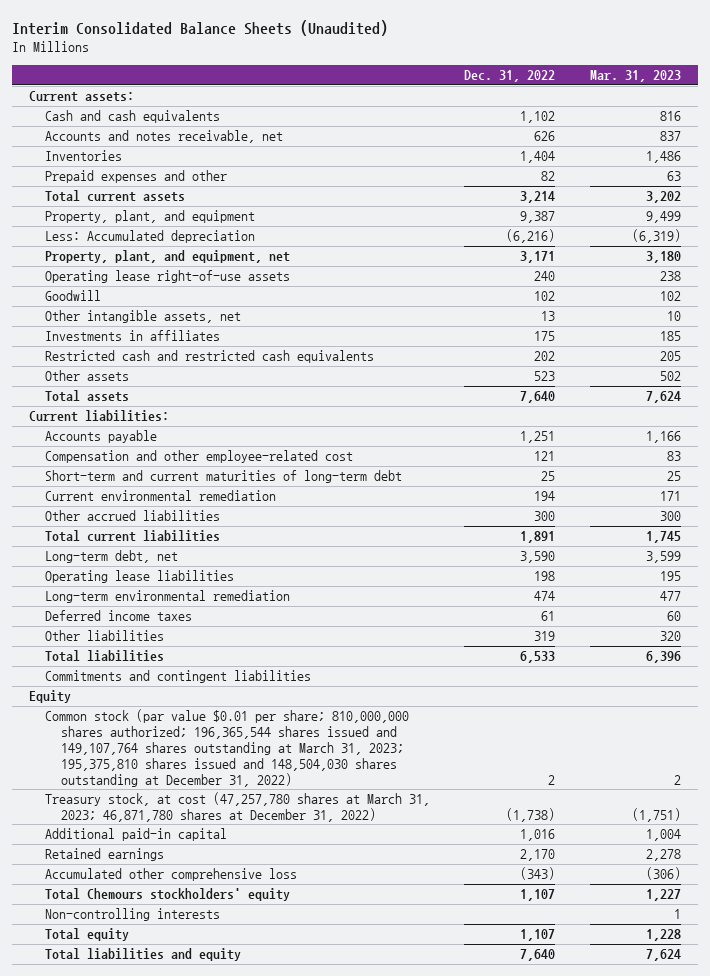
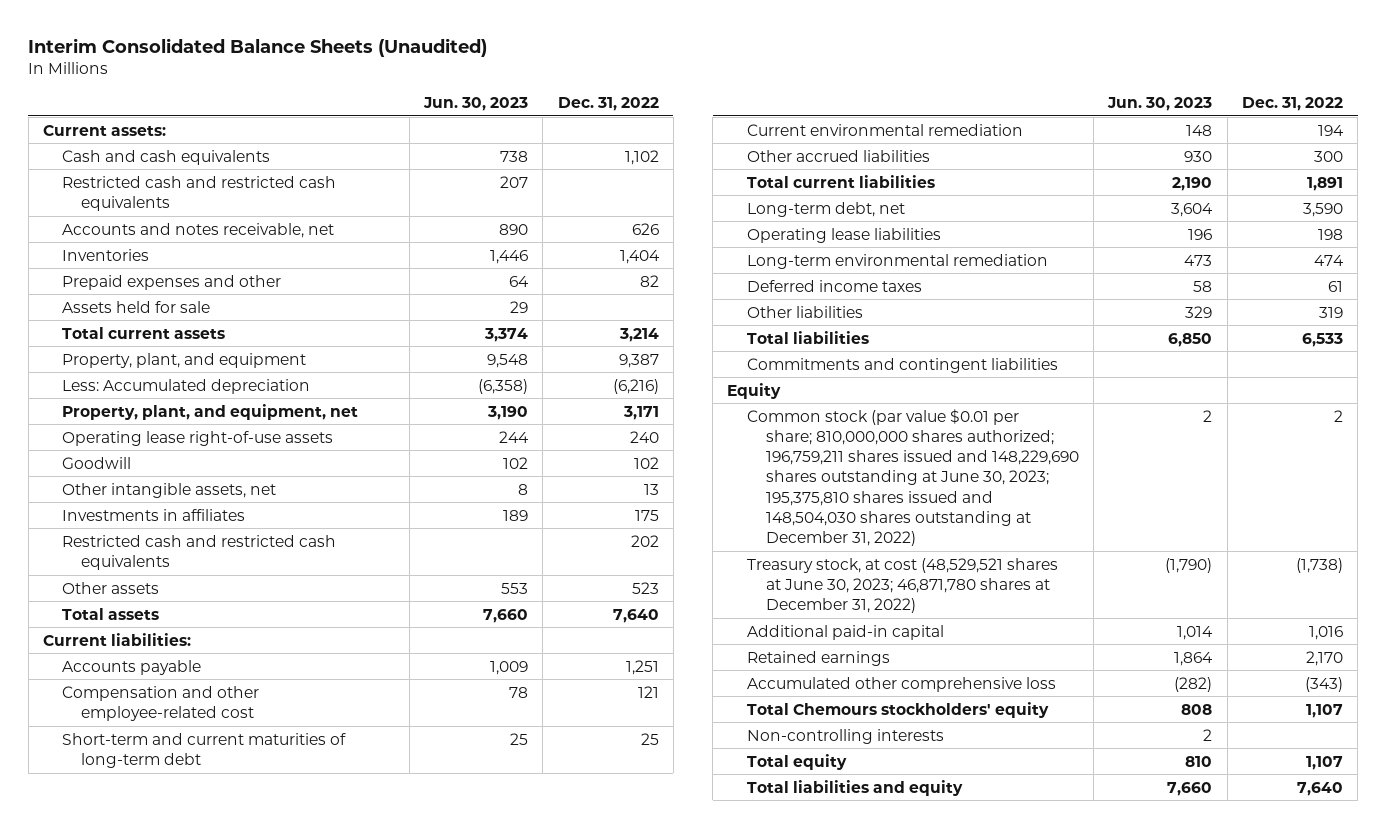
[589,70,681,83] Mar. 31, 2023 -> none
none -> [423,97,529,112] Jun. 30, 2023
none -> [62,175,337,211] Restricted cash and restricted cash equivalents
none -> [62,300,211,313] Assets held for sale
[44,709,409,787] Common stock (par value $0.01 per share; 810,000,000 shares authorized; 196,365,544 shares issued and 149,107,764 shares outstanding at March 31, 2023; 195,375,810 shares issued and 148,504,030 shares outstanding at December 31, 2022) -> [746,408,1079,547] Common stock (par value $0.01 per share; 810,000,000 shares authorized; 196,759,211 shares issued and 148,229,690 shares outstanding at June 30, 2023; 195,375,810 shares issued and 148,504,030 shares outstanding at December 31, 2022)
[44,792,430,823] Treasury stock, at cost (47,257,780 shares at March 31, 2023; 46,871,780 shares at December 31, 2022) -> [746,557,1058,614] Treasury stock, at cost (48,529,521 shares at June 30, 2023; 46,871,780 shares at December 31, 2022)

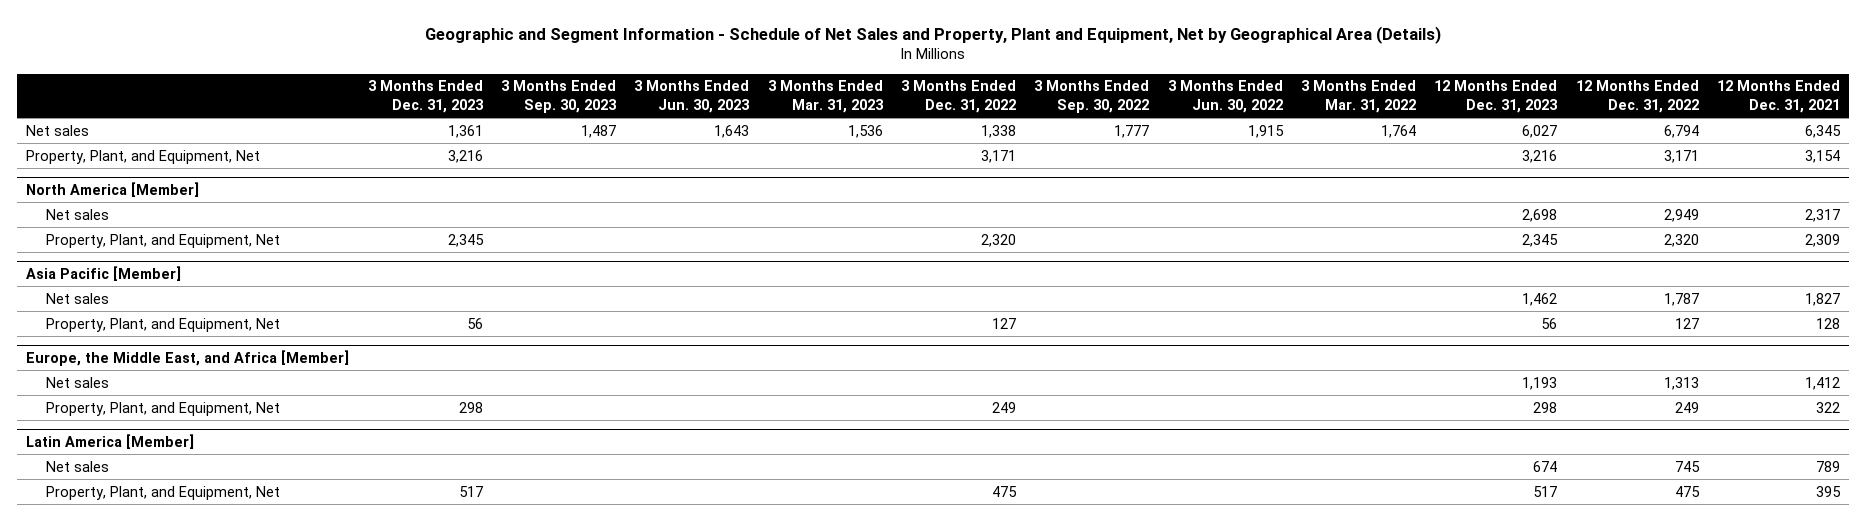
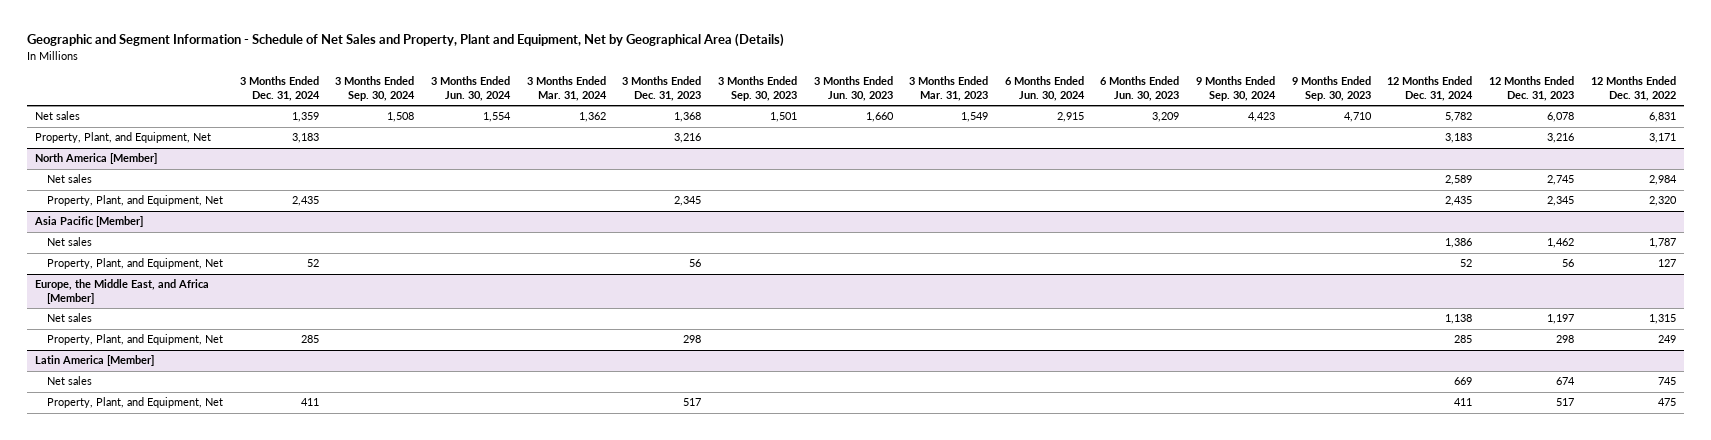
[901,80,1017,113] 3 Months Ended Dec. 31, 2022 -> none
[1034,80,1150,113] 3 Months Ended Sep. 30, 2022 -> none
[1167,80,1283,113] 3 Months Ended Jun. 30, 2022 -> none
[1301,80,1417,113] 3 Months Ended Mar. 31, 2022 -> none
[1716,80,1840,113] 12 Months Ended Dec. 31, 2021 -> none
none -> [239,76,320,101] 3 Months Ended Dec. 31, 2024
none -> [335,76,416,101] 3 Months Ended Sep. 30, 2024
none -> [431,76,512,101] 3 Months Ended Jun. 30, 2024
none -> [526,76,607,101] 3 Months Ended Mar. 31, 2024
none -> [1004,76,1085,101] 6 Months Ended Jun. 30, 2024
none -> [1100,76,1180,101] 6 Months Ended Jun. 30, 2023
none -> [1196,76,1277,101] 9 Months Ended Sep. 30, 2024
none -> [1291,76,1371,101] 9 Months Ended Sep. 30, 2023
none -> [1387,76,1474,101] 12 Months Ended Dec. 31, 2024
[447,124,483,138] 1,361 -> [674,112,702,123] 1,368
[581,124,617,138] 1,487 -> [769,112,797,123] 1,501
[714,124,750,138] 1,643 -> [865,112,894,123] 1,660
[847,124,883,138] 1,536 -> [961,112,989,123] 1,549
[1522,124,1558,138] 6,027 -> [1546,112,1574,123] 6,078
[1663,124,1699,138] 6,794 -> [1648,112,1676,123] 6,831
[1522,208,1558,222] 2,698 -> [1546,175,1574,186] 2,745
[1663,208,1699,222] 2,949 -> [1648,175,1677,186] 2,984
[1522,376,1558,390] 1,193 -> [1546,314,1574,325] 1,197
[1663,376,1699,390] 1,313 -> [1648,314,1676,325] 1,315

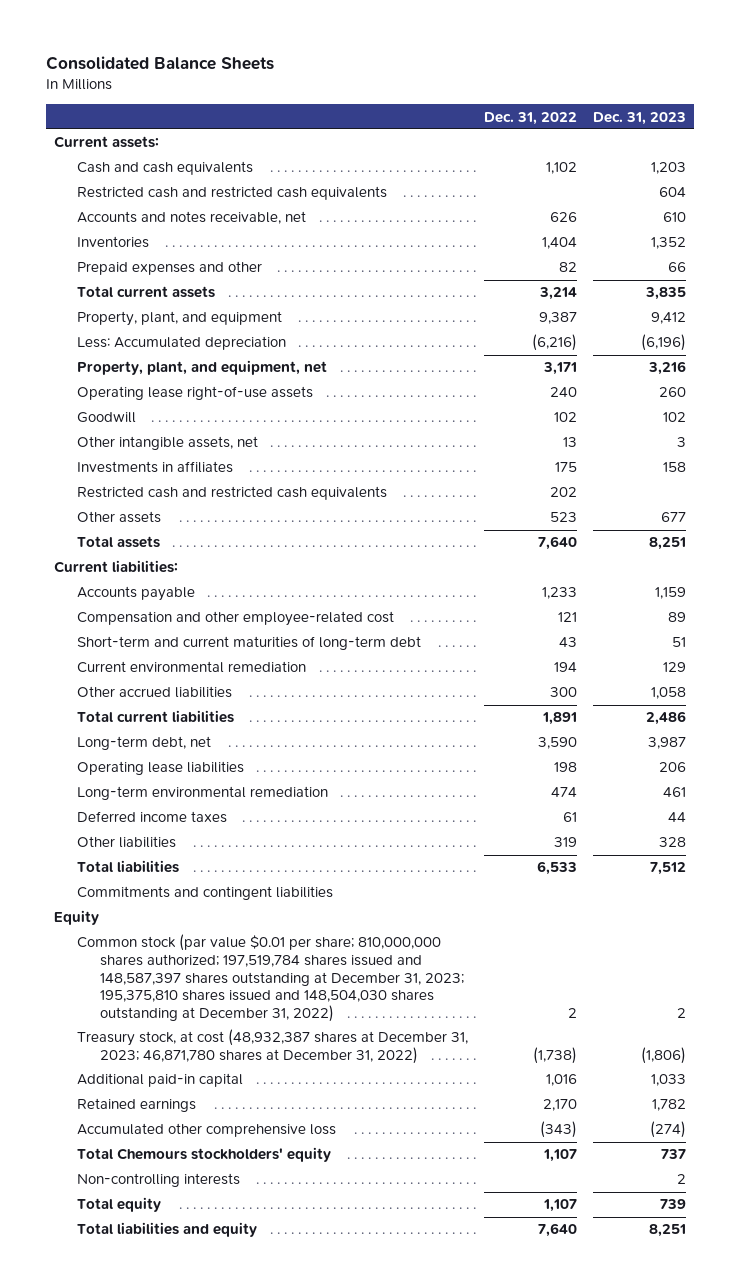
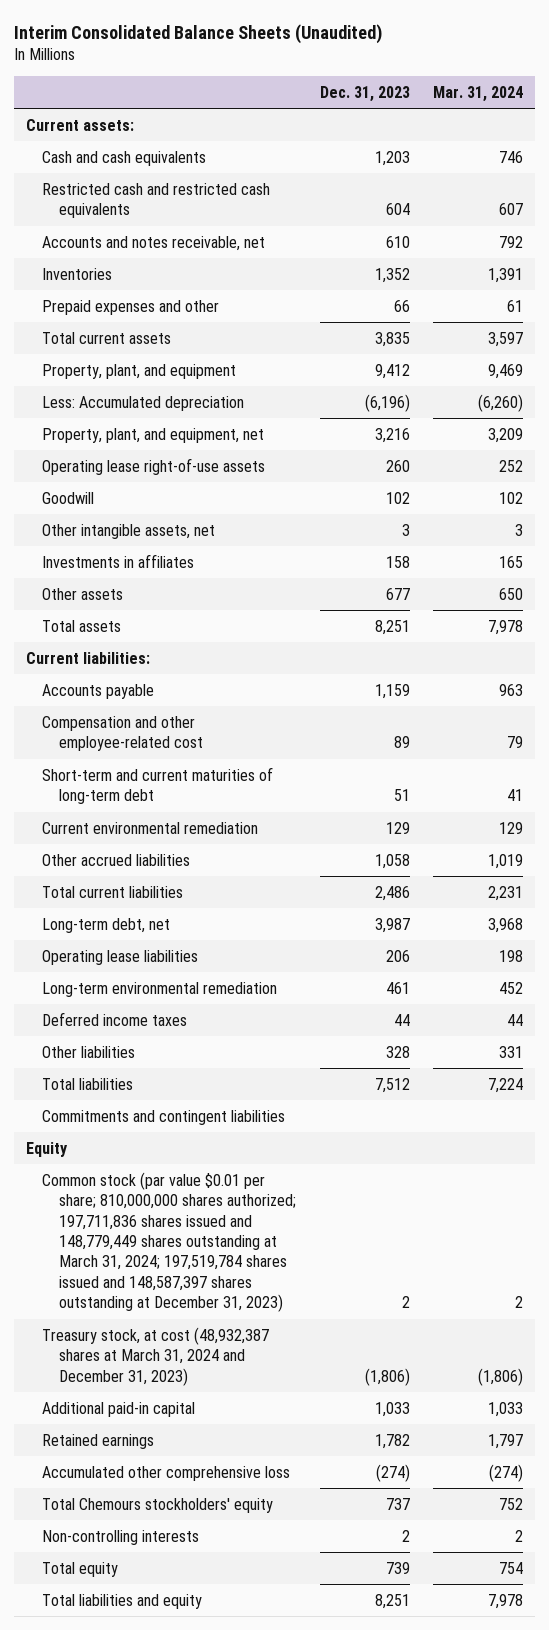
[46,56,275,71] Consolidated Balance Sheets -> [14,23,383,44] Interim Consolidated Balance Sheets (Unaudited)
[484,111,578,125] Dec. 31, 2022 -> none
none -> [432,85,523,102] Mar. 31, 2024
[77,486,388,501] Restricted cash and restricted cash equivalents -> none
[77,934,464,1022] Common stock (par value $0.01 per share; 810,000,000 shares authorized; 197,519,784 shares issued and 148,587,397 shares outstanding at December 31, 2023; 195,375,810 shares issued and 148,504,030 shares outstanding at December 31, 2022) -> [42,1171,297,1313] Common stock (par value $0.01 per share; 810,000,000 shares authorized; 197,711,836 shares issued and 148,779,449 shares outstanding at March 31, 2024; 197,519,784 shares issued and 148,587,397 shares outstanding at December 31, 2023)
[77,1029,469,1065] Treasury stock, at cost (48,932,387 shares at December 31, 2023; 46,871,780 shares at December 31, 2022) -> [42,1326,270,1386] Treasury stock, at cost (48,932,387 shares at March 31, 2024 and December 31, 2023)

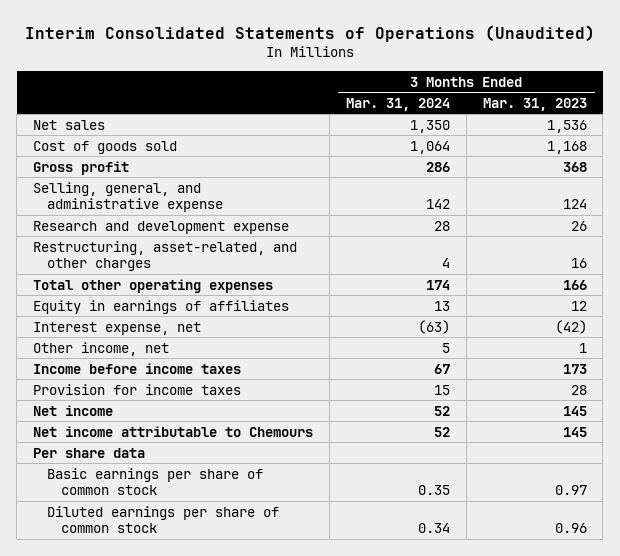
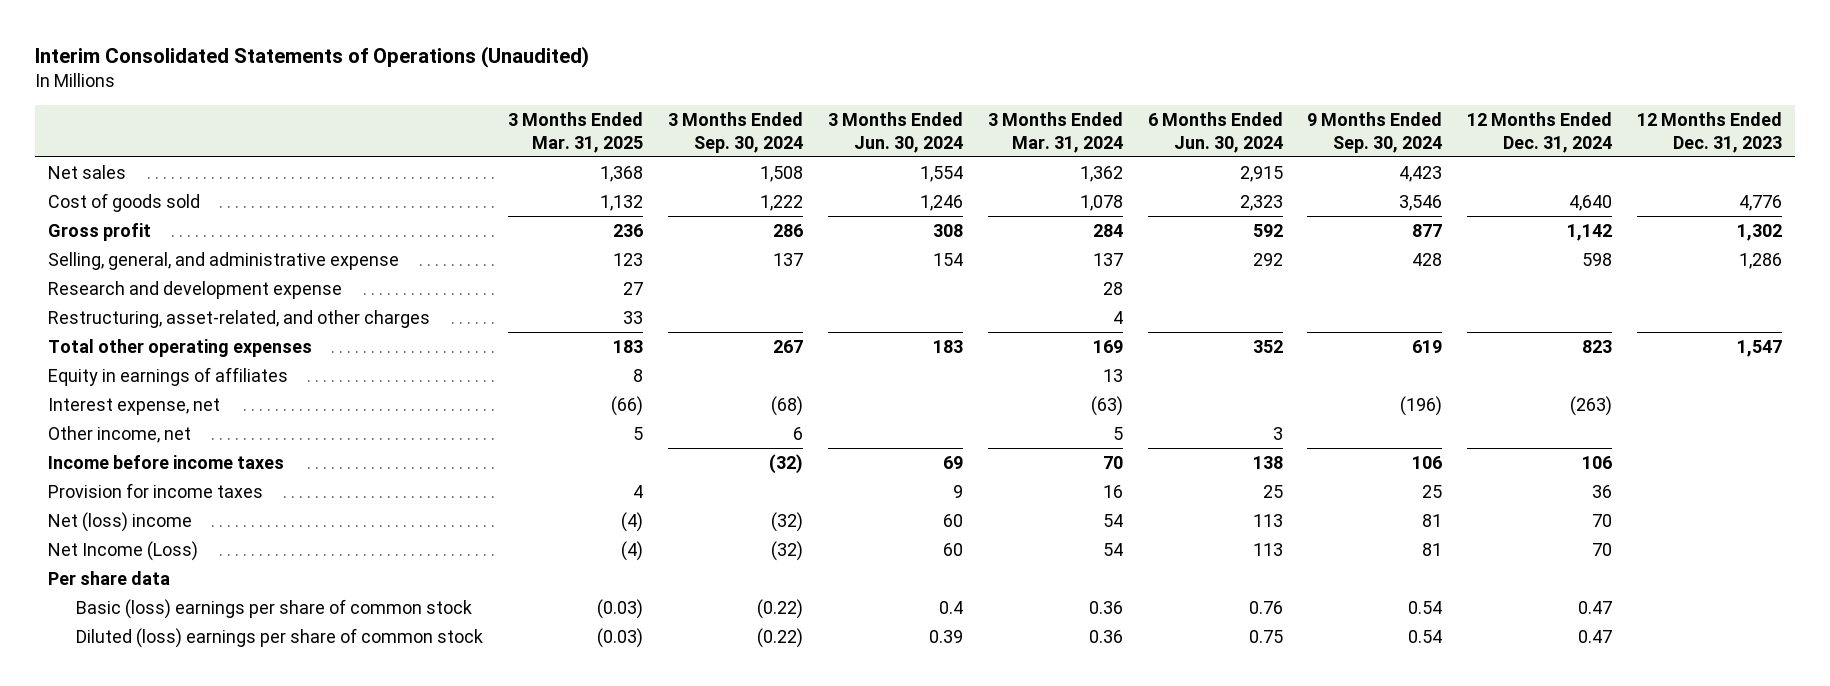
[482,97,587,111] Mar. 31, 2023 -> none
none -> [507,111,643,153] 3 Months Ended Mar. 31, 2025
none -> [667,111,803,153] 3 Months Ended Sep. 30, 2024
none -> [827,111,963,153] 3 Months Ended Jun. 30, 2024
none -> [1147,111,1283,153] 6 Months Ended Jun. 30, 2024
none -> [1307,111,1443,153] 9 Months Ended Sep. 30, 2024
none -> [1467,111,1613,153] 12 Months Ended Dec. 31, 2024
none -> [1637,111,1783,153] 12 Months Ended Dec. 31, 2023
[409,119,450,133] 1,350 -> [1079,165,1123,182] 1,362
[409,140,450,154] 1,064 -> [1079,194,1123,211] 1,078
[425,161,450,172] 286 -> [1092,223,1123,237] 284
[425,199,450,210] 142 -> [1092,252,1123,266] 137
[425,279,450,290] 174 -> [1092,339,1123,353] 169
[433,363,450,374] 67 -> [1102,455,1123,469] 70
[433,384,450,395] 15 -> [1102,484,1123,498] 16
[33,404,114,416] Net income -> [47,511,192,532] Net (loss) income
[433,405,450,416] 52 -> [1102,513,1123,527] 54
[33,425,314,437] Net income attributable to Chemours -> [47,540,198,561] Net Income (Loss)
[433,426,450,437] 52 -> [1102,542,1123,556] 54
[47,467,264,496] Basic earnings per share of common stock -> [75,598,472,619] Basic (loss) earnings per share of common stock
[417,485,450,496] 0.35 -> [1088,600,1123,614] 0.36
[47,505,280,534] Diluted earnings per share of common stock -> [75,627,483,648] Diluted (loss) earnings per share of common stock
[417,523,450,534] 0.34 -> [1088,629,1123,643] 0.36

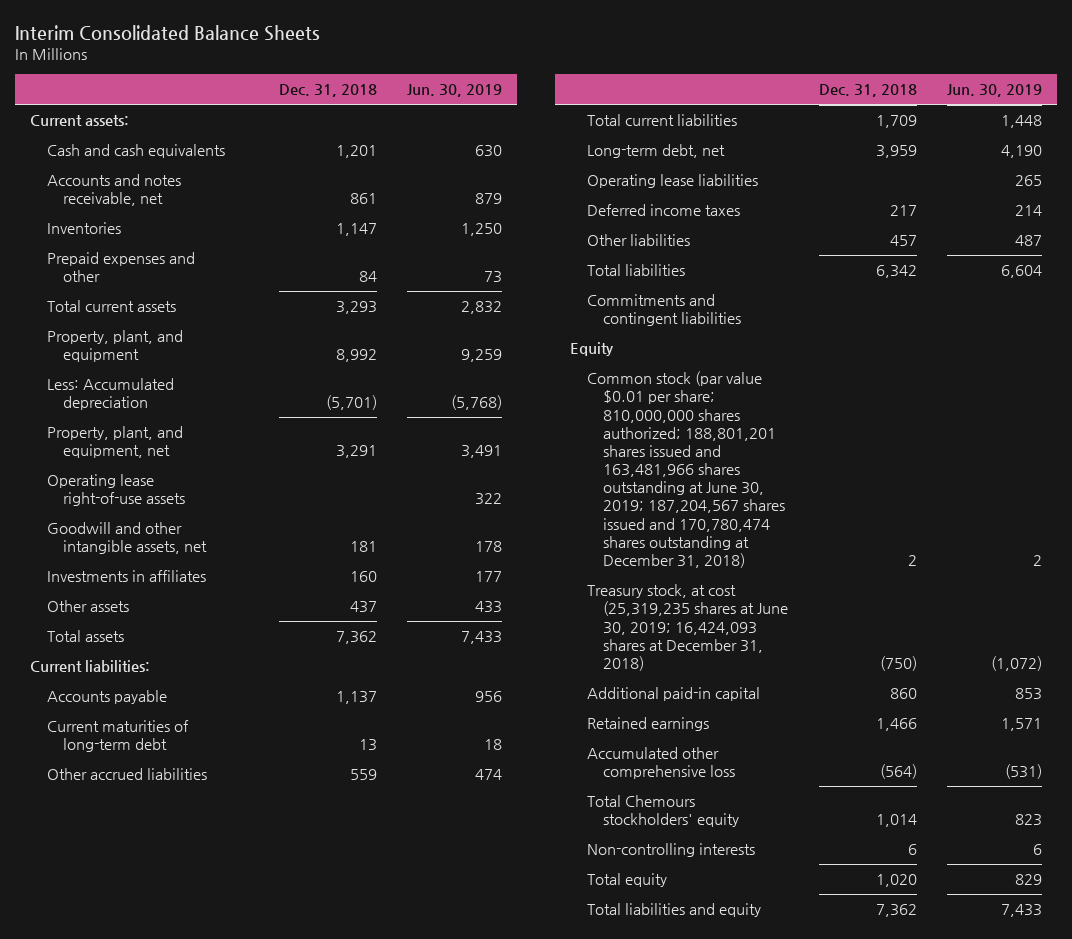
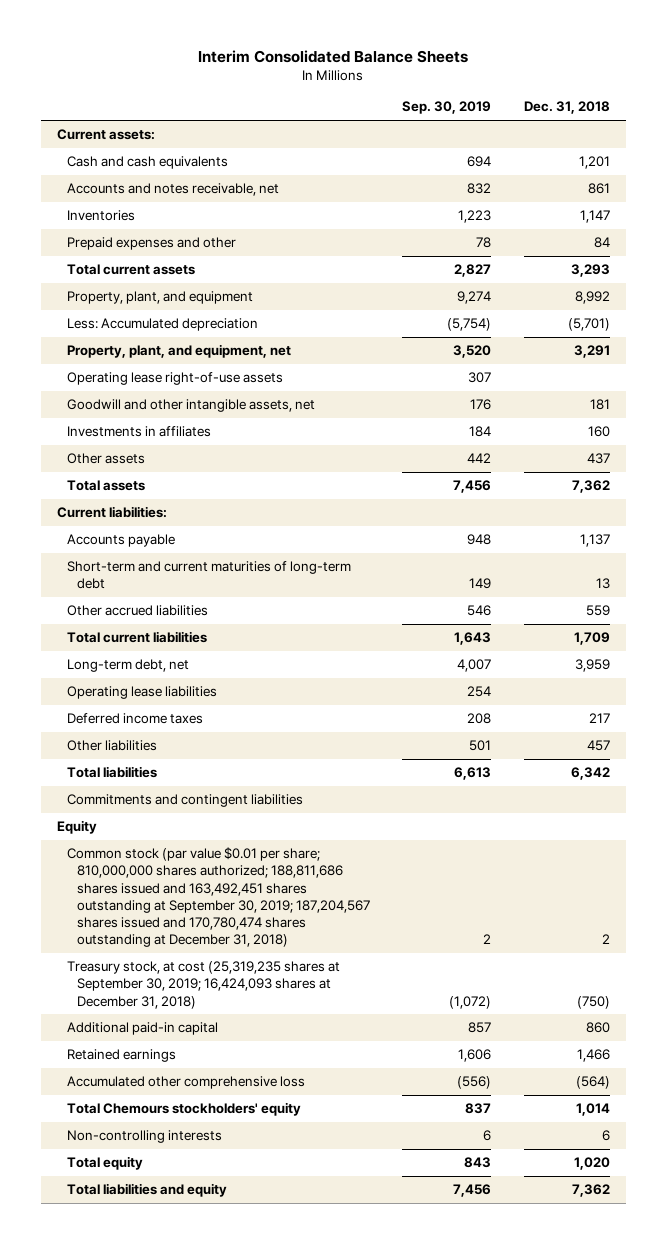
[406,84,502,98] Jun. 30, 2019 -> none
none -> [402,101,492,115] Sep. 30, 2019
[46,720,189,753] Current maturities of long-term debt -> [67,561,352,590] Short-term and current maturities of long-term debt
[586,371,786,569] Common stock (par value $0.01 per share; 810,000,000 shares authorized; 188,801,201 shares issued and 163,481,966 shares outstanding at June 30, 2019; 187,204,567 shares issued and 170,780,474 shares outstanding at December 31, 2018) -> [67,847,371,948] Common stock (par value $0.01 per share; 810,000,000 shares authorized; 188,811,686 shares issued and 163,492,451 shares outstanding at September 30, 2019; 187,204,567 shares issued and 170,780,474 shares outstanding at December 31, 2018)
[586,584,789,671] Treasury stock, at cost (25,319,235 shares at June 30, 2019; 16,424,093 shares at December 31, 2018) -> [67,961,341,1009] Treasury stock, at cost (25,319,235 shares at September 30, 2019; 16,424,093 shares at December 31, 2018)

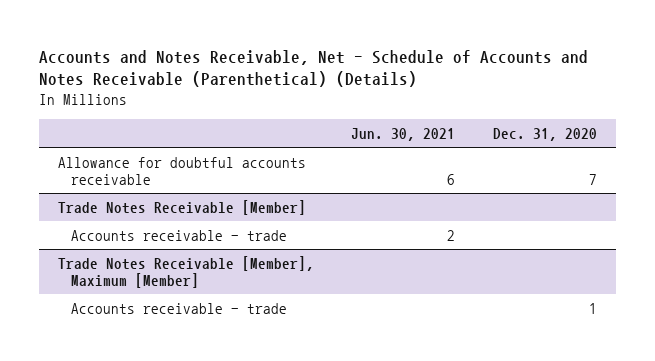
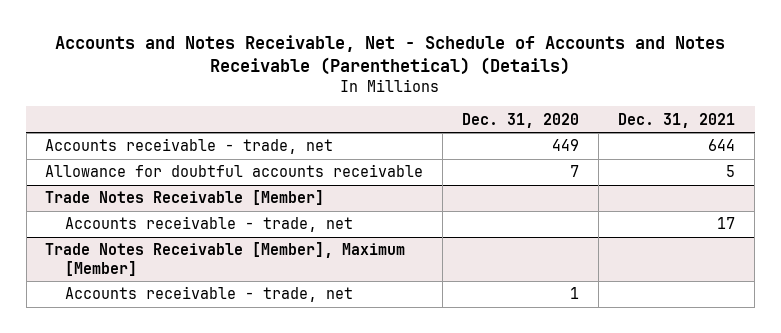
[351,127,456,141] Jun. 30, 2021 -> none
none -> [618,112,736,128] Dec. 31, 2021
none -> [45,138,334,155] Accounts receivable - trade, net
[70,229,287,241] Accounts receivable - trade -> [64,216,353,233] Accounts receivable - trade, net
[70,302,287,314] Accounts receivable - trade -> [64,286,353,303] Accounts receivable - trade, net

